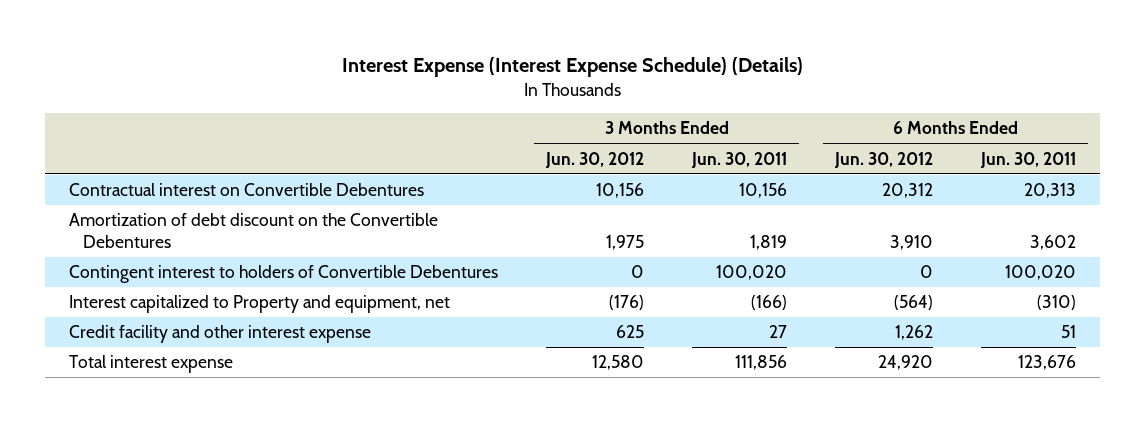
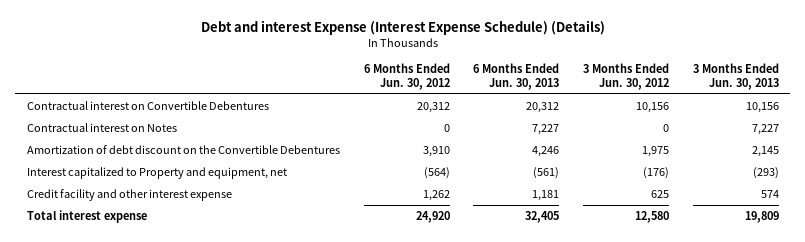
[341,57,803,78] Interest Expense (Interest Expense Schedule) (Details) -> [200,20,605,36] Debt and interest Expense (Interest Expense Schedule) (Details)
[691,151,788,168] Jun. 30, 2011 -> none
[980,151,1077,168] Jun. 30, 2011 -> none
none -> [473,63,560,91] 6 Months Ended Jun. 30, 2013
none -> [692,63,779,91] 3 Months Ended Jun. 30, 2013
none -> [26,122,177,132] Contractual interest on Notes
[69,265,499,284] Contingent interest to holders of Convertible Debentures -> none

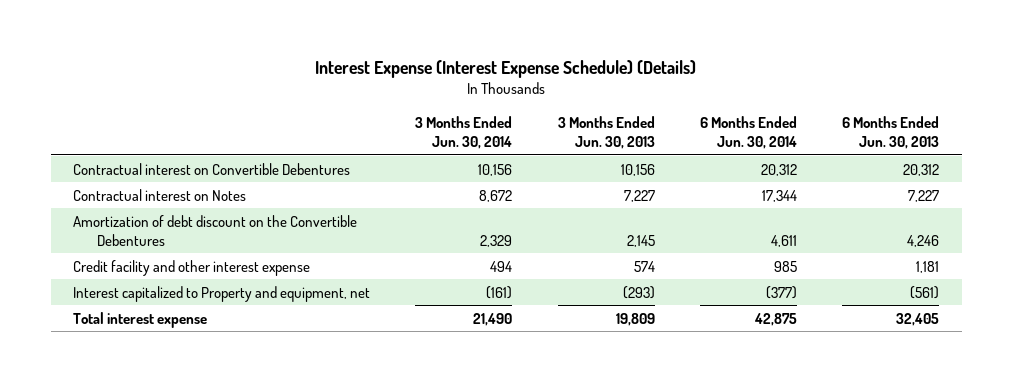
[200,20,605,36] Debt and interest Expense (Interest Expense Schedule) (Details) -> [315,59,697,78] Interest Expense (Interest Expense Schedule) (Details)
[363,63,450,91] 6 Months Ended Jun. 30, 2012 -> none
[582,63,669,91] 3 Months Ended Jun. 30, 2012 -> none
none -> [415,116,513,150] 3 Months Ended Jun. 30, 2014
none -> [699,116,797,150] 6 Months Ended Jun. 30, 2014
[26,166,287,179] Interest capitalized to Property and equipment, net -> [73,285,371,302] Interest capitalized to Property and equipment, net

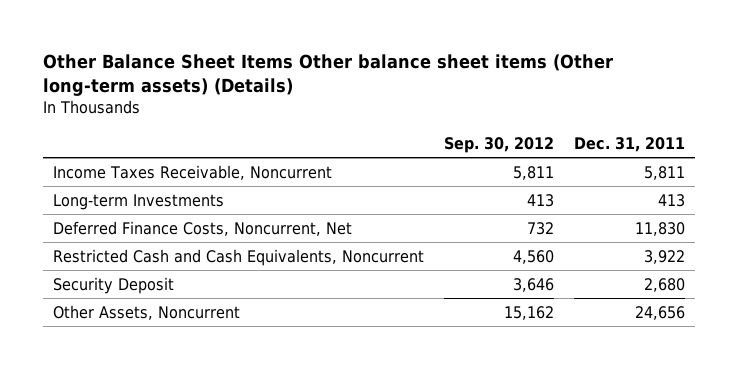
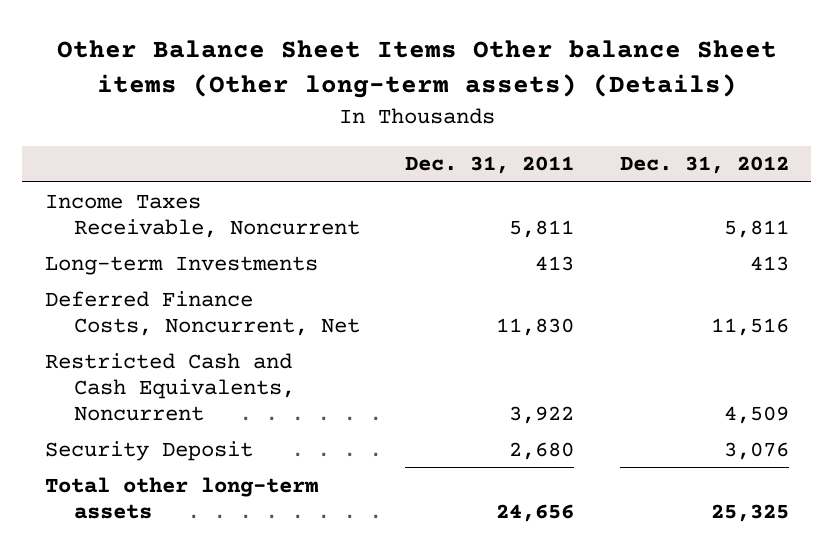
[43,53,614,97] Other Balance Sheet Items Other balance sheet items (Other long-term assets) (Details) -> [56,40,777,99] Other Balance Sheet Items Other balance Sheet items (Other long-term assets) (Details)
[444,137,555,154] Sep. 30, 2012 -> none
none -> [619,156,789,175] Dec. 31, 2012
[53,304,241,320] Other Assets, Noncurrent -> [45,476,319,519] Total other long-term assets

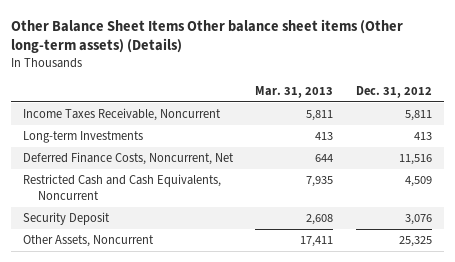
[56,40,777,99] Other Balance Sheet Items Other balance Sheet items (Other long-term assets) (Details) -> [11,18,404,54] Other Balance Sheet Items Other balance sheet items (Other long-term assets) (Details)
[405,156,575,175] Dec. 31, 2011 -> none
none -> [255,85,334,98] Mar. 31, 2013
[45,476,319,519] Total other long-term assets -> [22,235,154,248] Other Assets, Noncurrent

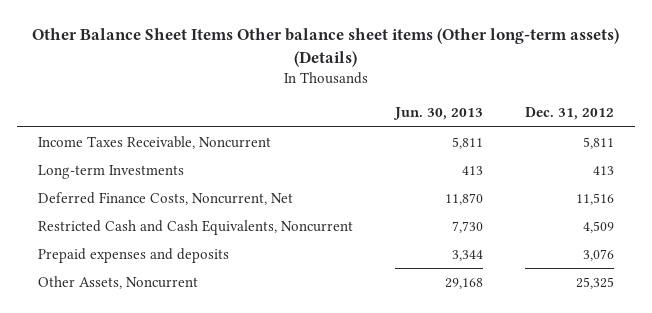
[255,85,334,98] Mar. 31, 2013 -> none
none -> [392,107,483,121] Jun. 30, 2013
[22,212,110,226] Security Deposit -> [37,247,229,263] Prepaid expenses and deposits

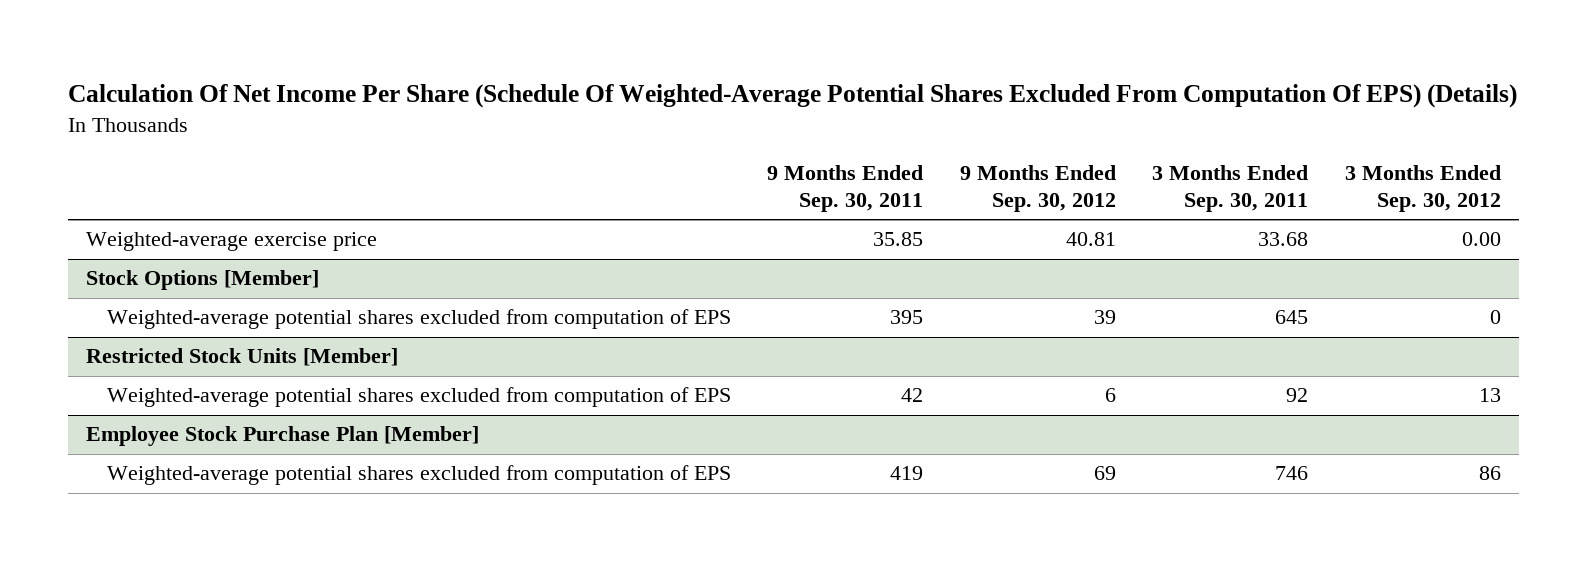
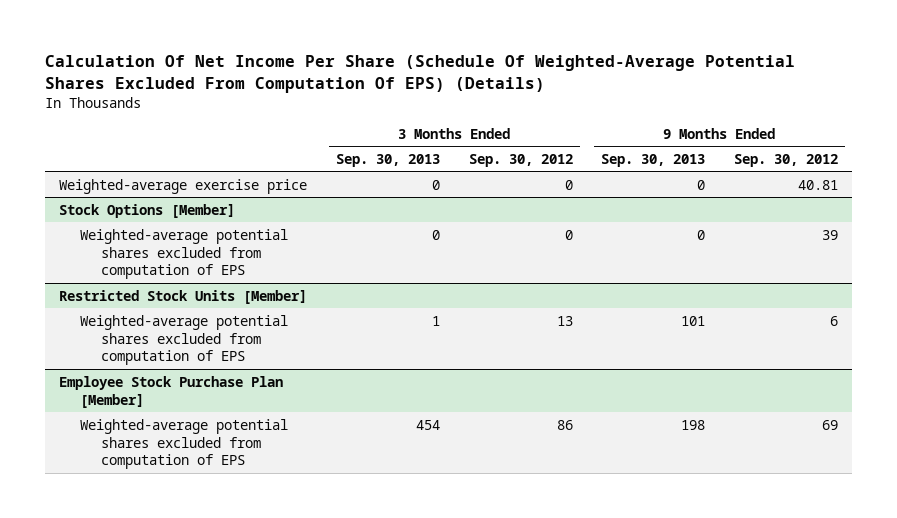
[767,165,924,212] 9 Months Ended Sep. 30, 2011 -> none
[1152,165,1309,212] 3 Months Ended Sep. 30, 2011 -> none
none -> [336,154,441,168] Sep. 30, 2013
none -> [601,154,706,168] Sep. 30, 2013
[1461,232,1501,247] 0.00 -> [564,179,573,190] 0

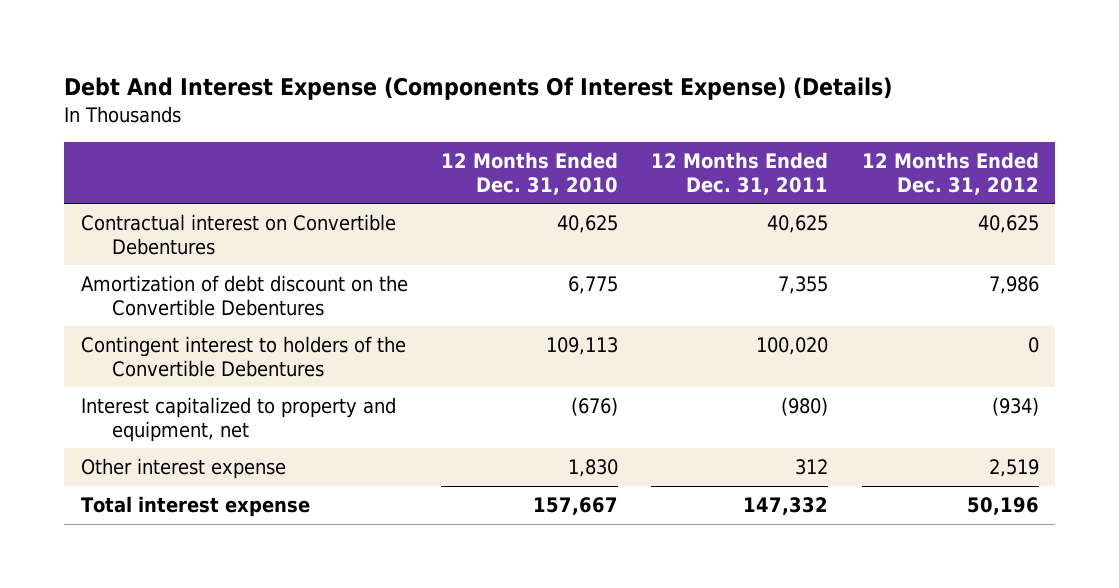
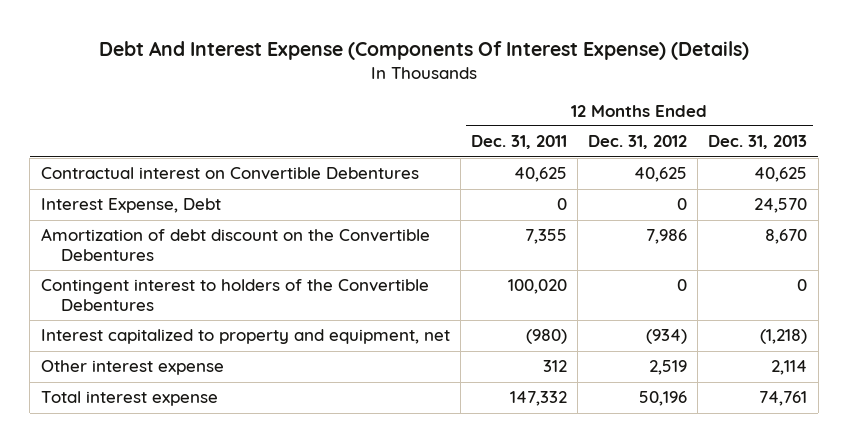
[440,152,618,195] 12 Months Ended Dec. 31, 2010 -> none
none -> [708,135,808,150] Dec. 31, 2013
none -> [40,198,221,214] Interest Expense, Debt

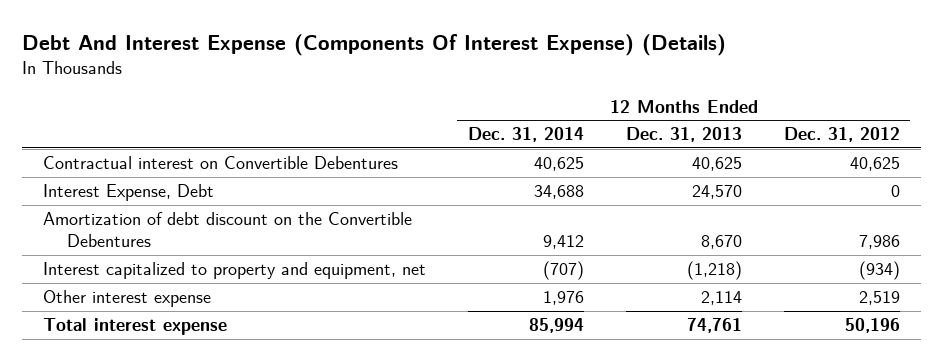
[470,135,567,150] Dec. 31, 2011 -> none
none -> [467,127,584,143] Dec. 31, 2014
[40,279,429,311] Contingent interest to holders of the Convertible Debentures -> none

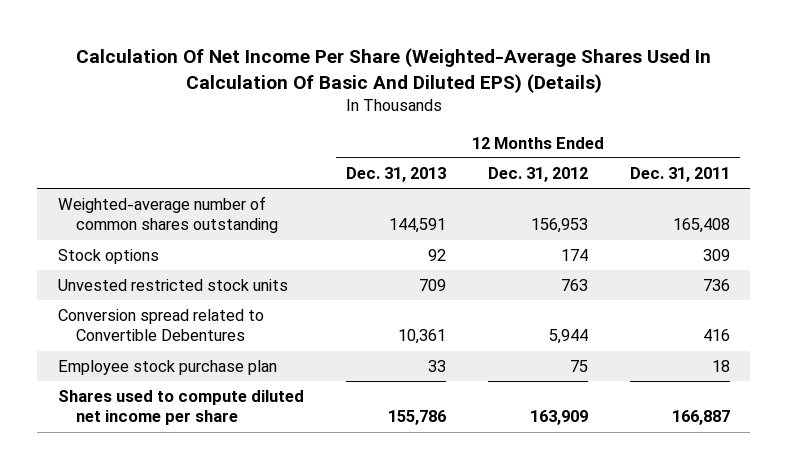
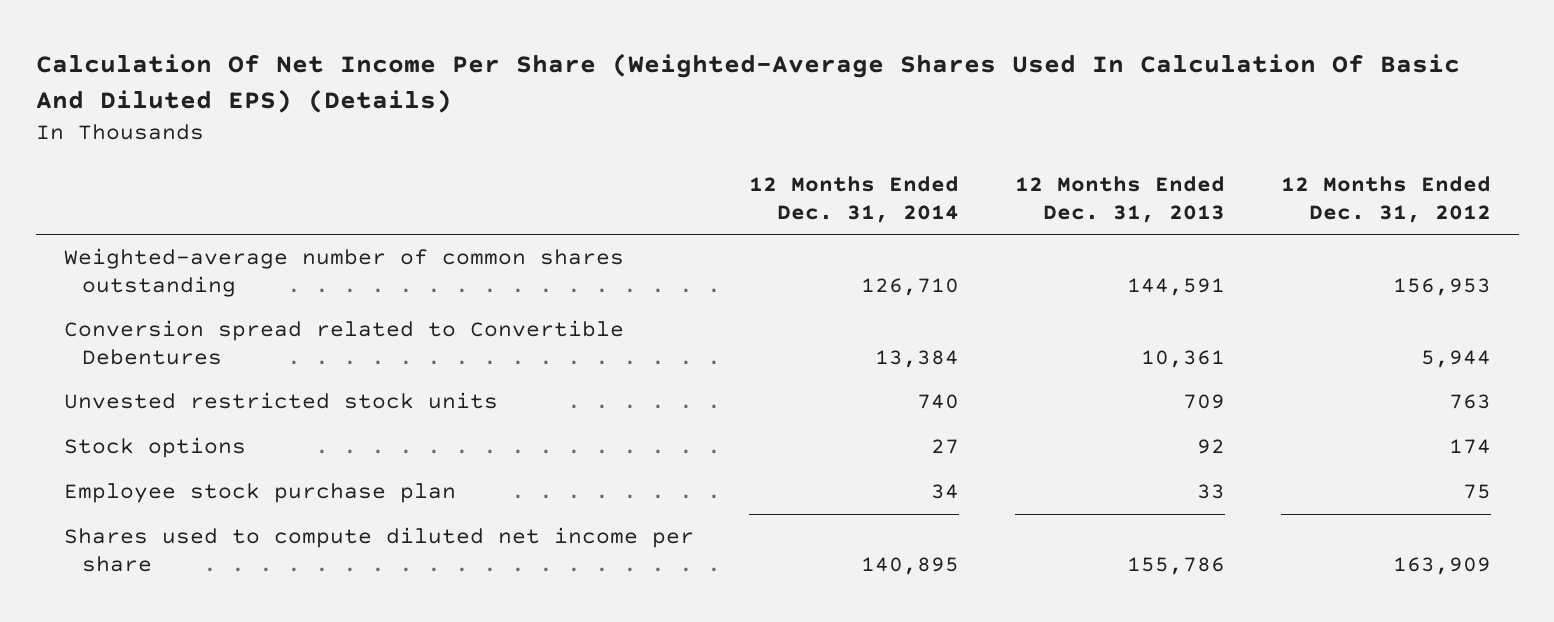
[629,166,730,182] Dec. 31, 2011 -> none
none -> [749,176,960,223] 12 Months Ended Dec. 31, 2014
[58,278,289,291] Unvested restricted stock units -> [63,392,498,410] Unvested restricted stock units
[58,248,160,264] Stock options -> [63,437,246,459] Stock options

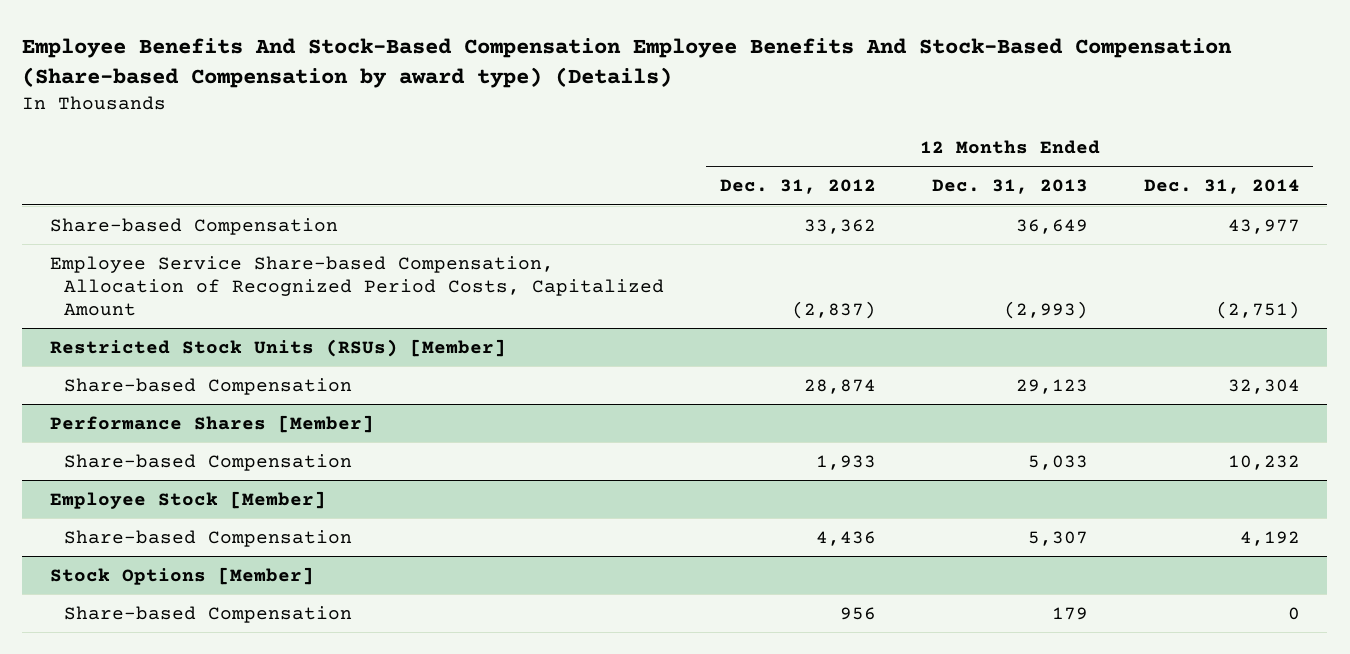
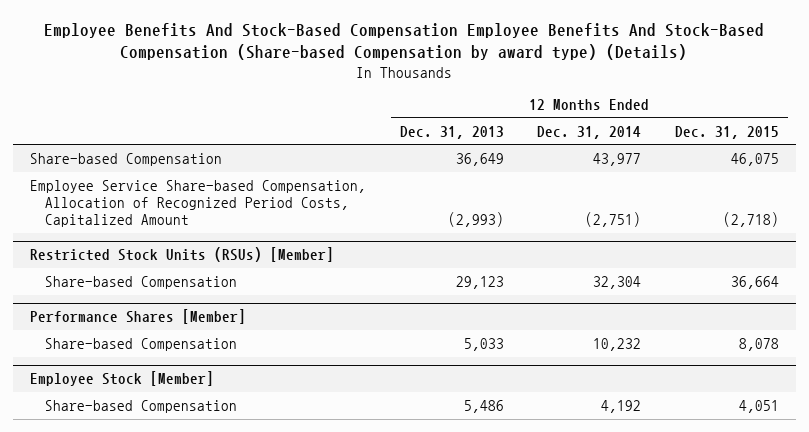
[719,179,876,195] Dec. 31, 2012 -> none
none -> [675,125,780,139] Dec. 31, 2015
[50,566,315,585] Stock Options [Member] -> none
[64,605,353,623] Share-based Compensation -> none
[1027,530,1088,546] 5,307 -> [463,399,504,413] 5,486

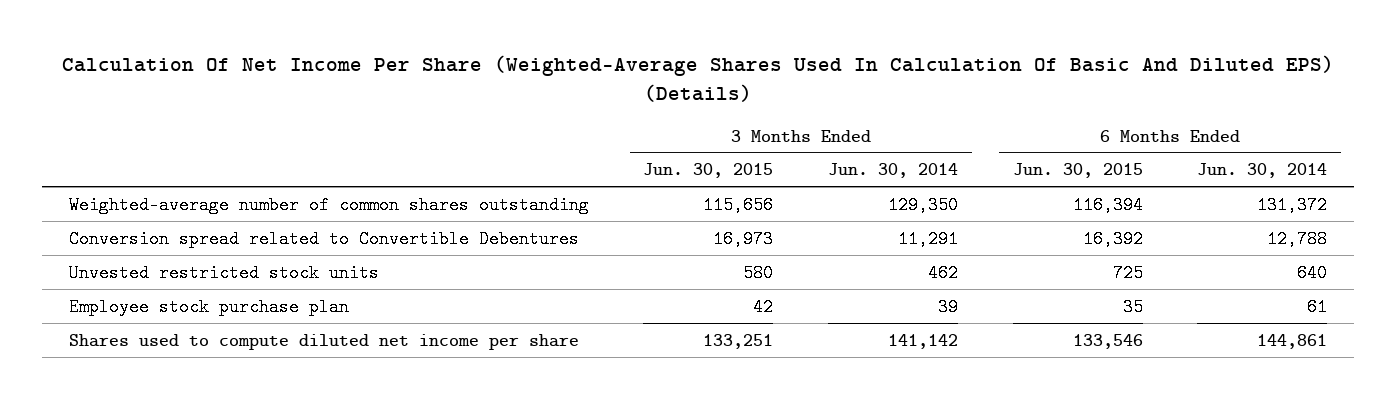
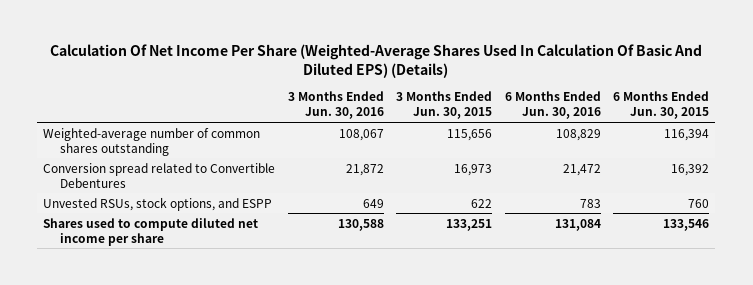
[828,163,959,179] Jun. 30, 2014 -> none
[1197,163,1328,179] Jun. 30, 2014 -> none
none -> [287,91,384,120] 3 Months Ended Jun. 30, 2016
none -> [504,91,601,120] 6 Months Ended Jun. 30, 2016
[68,297,349,316] Employee stock purchase plan -> none
[68,263,379,282] Unvested restricted stock units -> [43,196,273,211] Unvested RSUs, stock options, and ESPP
[743,263,774,282] 580 -> [471,198,493,208] 622
[1112,263,1143,282] 725 -> [688,198,710,208] 760

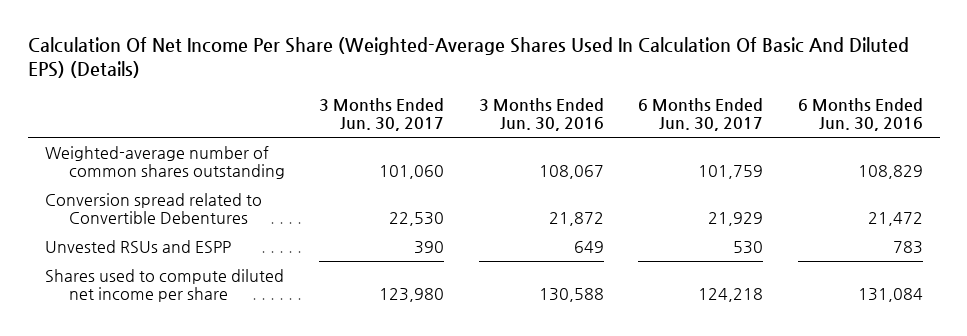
[396,91,493,120] 3 Months Ended Jun. 30, 2015 -> none
[613,91,710,120] 6 Months Ended Jun. 30, 2015 -> none
none -> [319,98,445,132] 3 Months Ended Jun. 30, 2017
none -> [638,98,764,132] 6 Months Ended Jun. 30, 2017
[43,196,273,211] Unvested RSUs, stock options, and ESPP -> [44,239,231,253] Unvested RSUs and ESPP

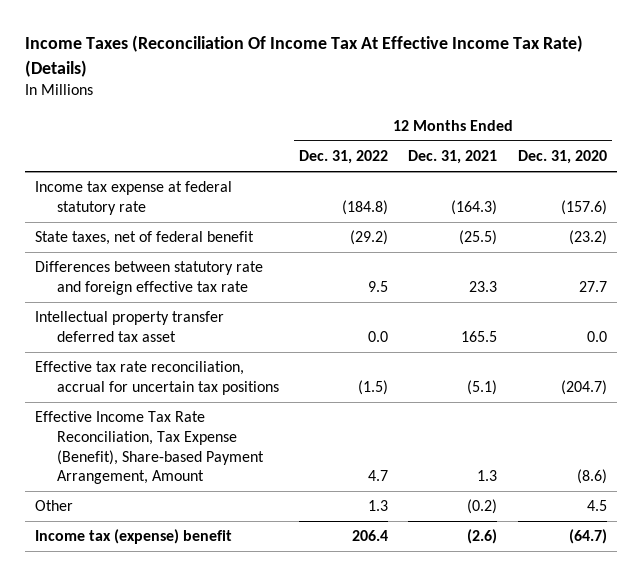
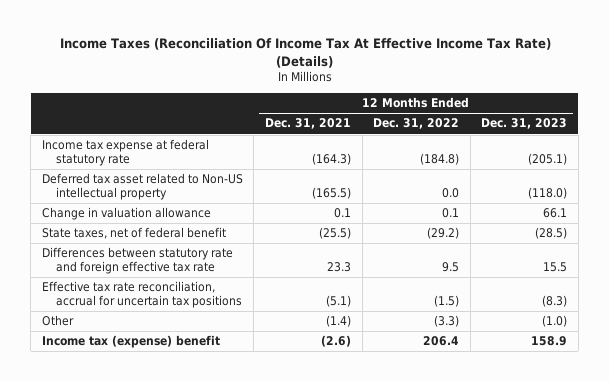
[517,150,607,165] Dec. 31, 2020 -> none
none -> [481,118,568,130] Dec. 31, 2023
none -> [41,173,243,200] Deferred tax asset related to Non-US intellectual property
none -> [41,207,211,221] Change in valuation allowance
[35,311,225,342] Intellectual property transfer deferred tax asset -> none
[35,411,265,485] Effective Income Tax Rate Reconciliation, Tax Expense (Benefit), Share-based Payment Arrangement, Amount -> none
[368,500,389,512] 1.3 -> [434,315,460,328] (3.3)
[467,499,498,515] (0.2) -> [326,315,352,328] (1.4)

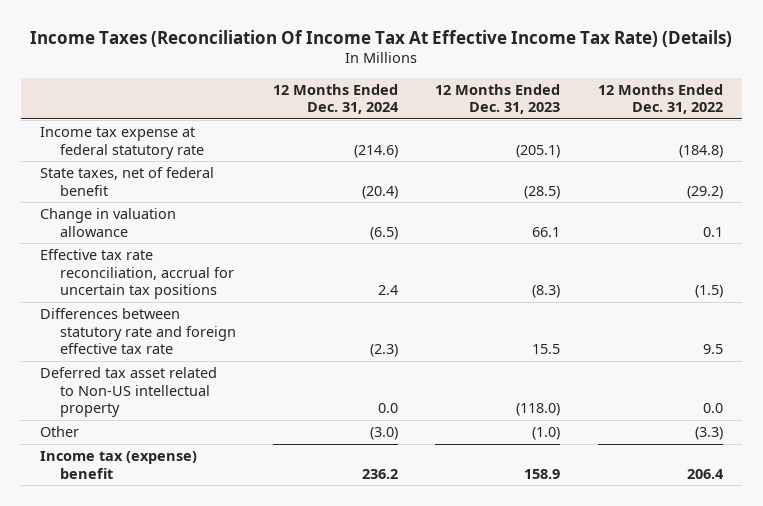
[265,118,352,130] Dec. 31, 2021 -> none
none -> [273,83,400,115] 12 Months Ended Dec. 31, 2024
[41,207,211,221] Change in valuation allowance -> [39,208,176,237] Change in valuation allowance
[41,247,233,274] Differences between statutory rate and foreign effective tax rate -> [39,308,236,354] Differences between statutory rate and foreign effective tax rate
[41,173,243,200] Deferred tax asset related to Non-US intellectual property -> [39,367,217,417] Deferred tax asset related to Non-US intellectual property

